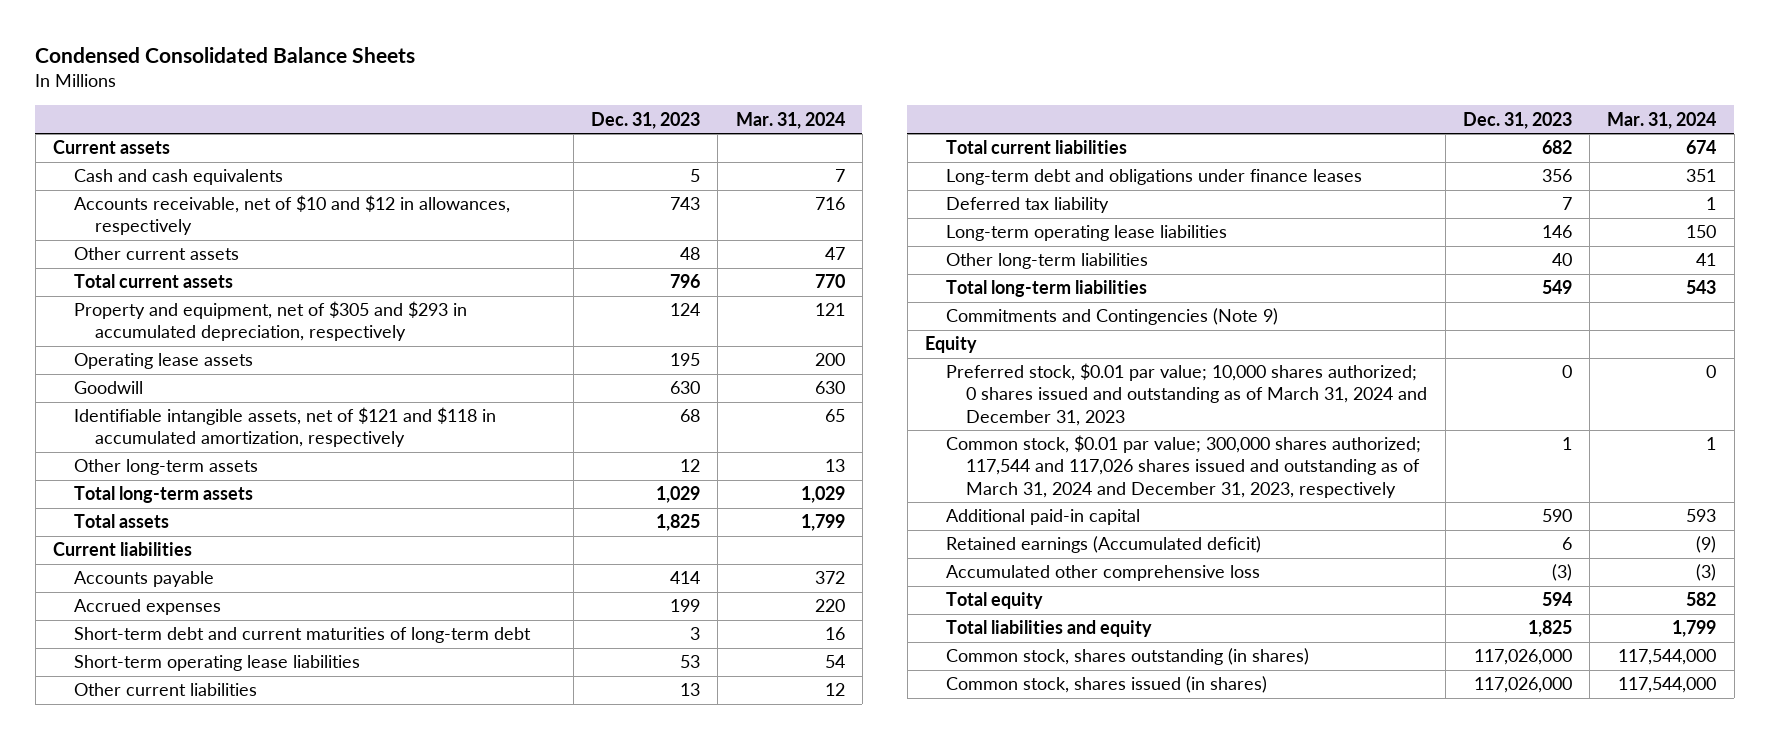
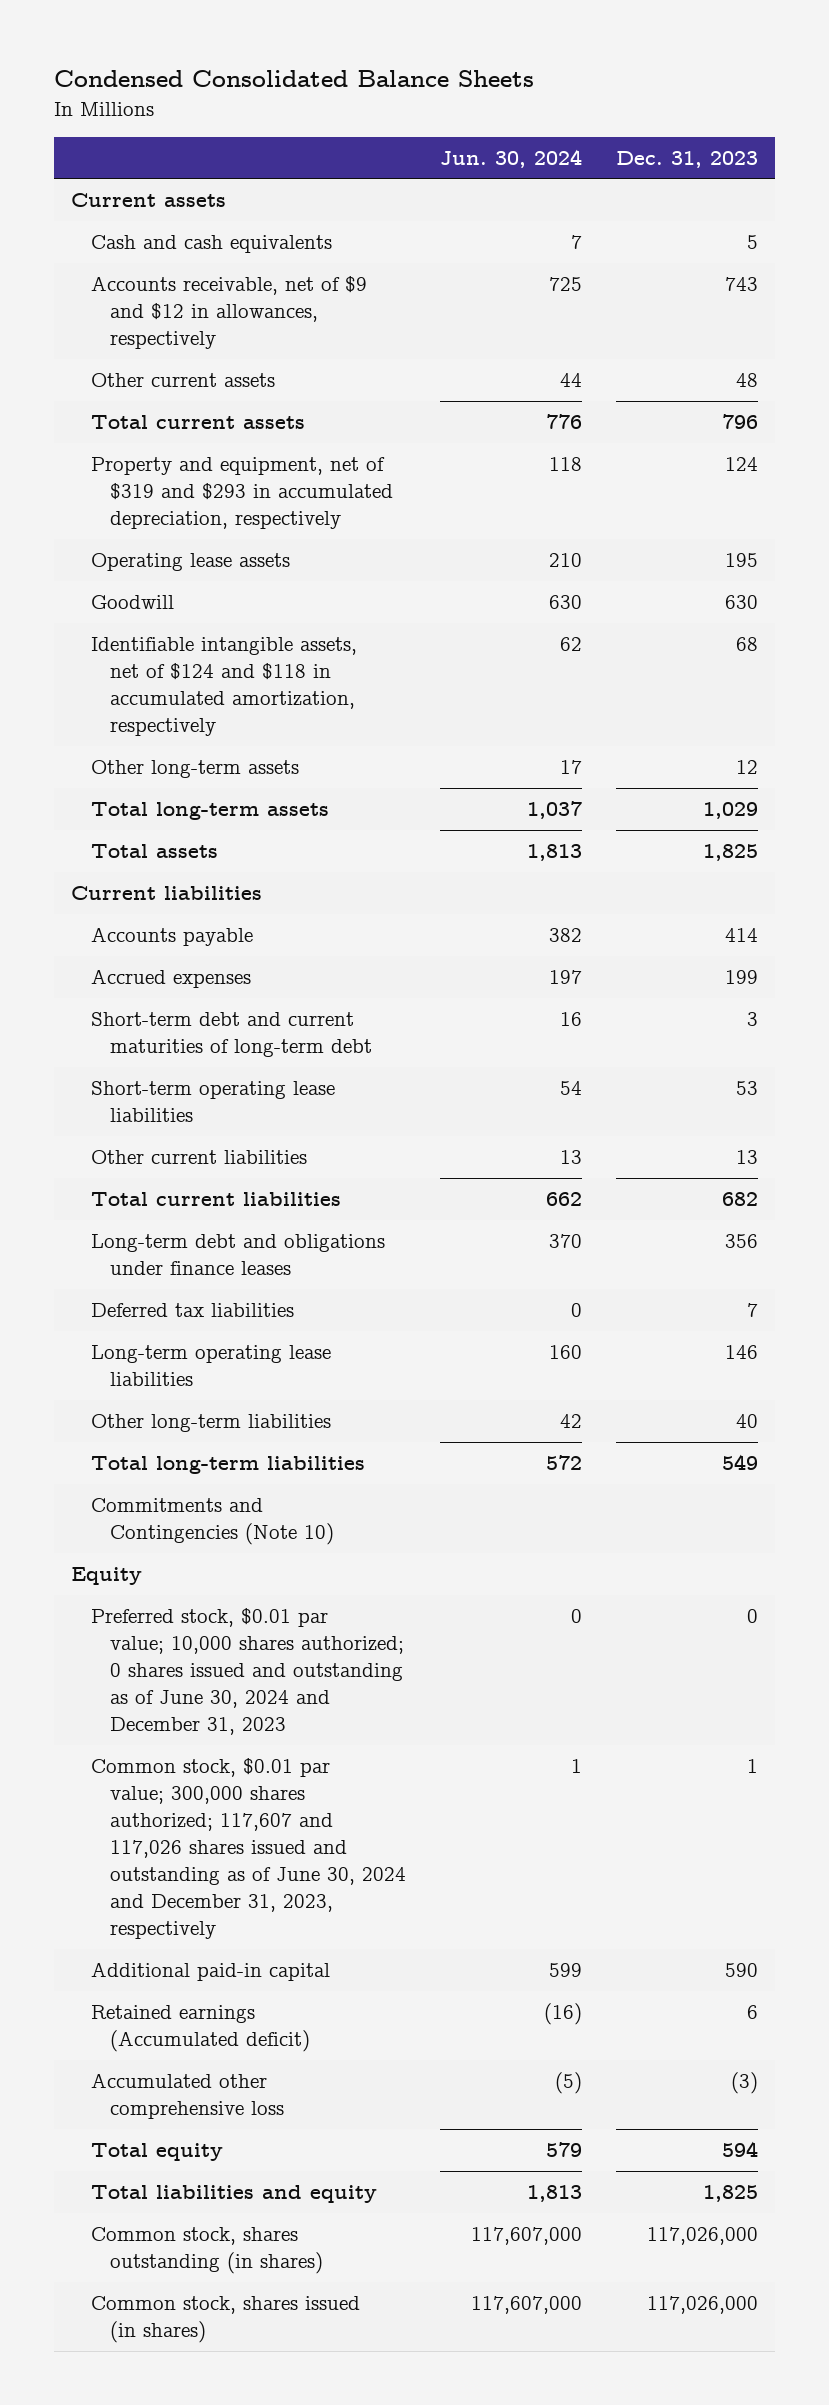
[735,111,845,129] Mar. 31, 2024 -> none
none -> [440,148,583,168] Jun. 30, 2024
[73,195,510,236] Accounts receivable, net of $10 and $12 in allowances, respectively -> [90,276,367,350] Accounts receivable, net of $9 and $12 in allowances, respectively
[73,301,467,342] Property and equipment, net of $305 and $293 in accumulated depreciation, respectively -> [90,457,394,530] Property and equipment, net of $319 and $293 in accumulated depreciation, respectively
[73,407,496,448] Identifiable intangible assets, net of $121 and $118 in accumulated amortization, respectively -> [90,637,357,737] Identifiable intangible assets, net of $124 and $118 in accumulated amortization, respectively
[945,197,1109,214] Deferred tax liability -> [90,1303,294,1318] Deferred tax liabilities
[945,308,1278,326] Commitments and Contingencies (Note 9) -> [90,1498,335,1546] Commitments and Contingencies (Note 10)
[945,363,1428,426] Preferred stock, $0.01 par value; 10,000 shares authorized; 0 shares issued and outstanding as of March 31, 2024 and December 31, 2023 -> [90,1608,405,1736] Preferred stock, $0.01 par value; 10,000 shares authorized; 0 shares issued and outstanding as of June 30, 2024 and December 31, 2023
[945,435,1421,498] Common stock, $0.01 par value; 300,000 shares authorized; 117,544 and 117,026 shares issued and outstanding as of March 31, 2024 and December 31, 2023, respectively -> [90,1758,407,1940] Common stock, $0.01 par value; 300,000 shares authorized; 117,607 and 117,026 shares issued and outstanding as of June 30, 2024 and December 31, 2023, respectively

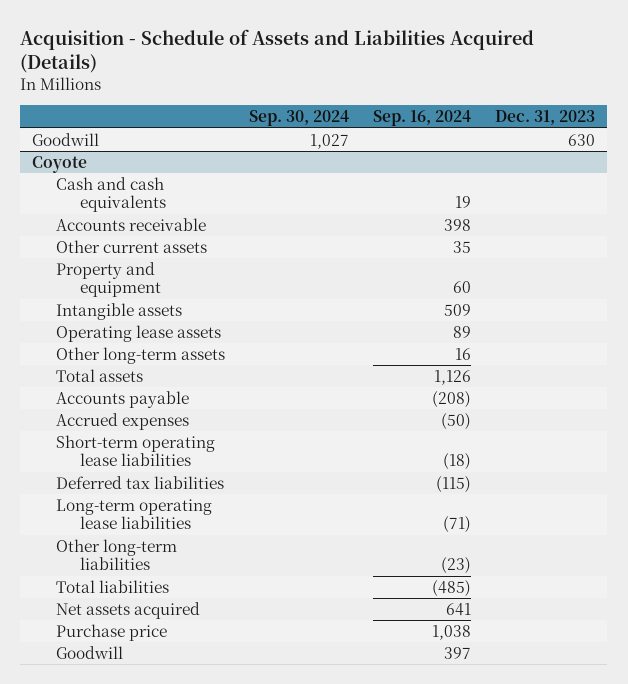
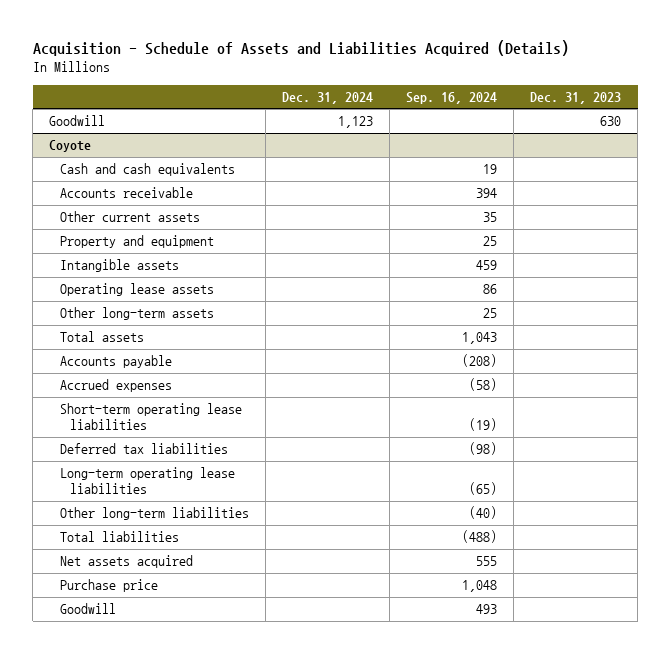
[249,110,350,127] Sep. 30, 2024 -> none
none -> [281,91,373,104] Dec. 31, 2024
[444,218,472,231] 398 -> [476,188,498,199] 394
[453,281,472,294] 60 -> [483,236,498,247] 25
[444,303,472,316] 509 -> [476,260,498,271] 459
[453,325,472,338] 89 -> [483,284,498,295] 86
[455,347,472,360] 16 -> [483,308,498,319] 25
[434,369,472,385] 1,126 -> [462,332,498,345] 1,043
[441,412,472,430] (50) -> [469,378,498,392] (58)
[443,453,472,471] (18) -> [469,418,498,432] (19)
[436,475,472,493] (115) -> [469,442,498,456] (98)
[443,516,472,534] (71) -> [469,482,498,496] (65)
[441,557,472,575] (23) -> [469,506,498,520] (40)
[432,579,472,597] (485) -> [462,530,498,544] (488)
[446,602,472,616] 641 -> [476,556,498,567] 555
[432,624,472,640] 1,038 -> [462,580,498,593] 1,048
[444,646,472,659] 397 -> [476,604,498,615] 493

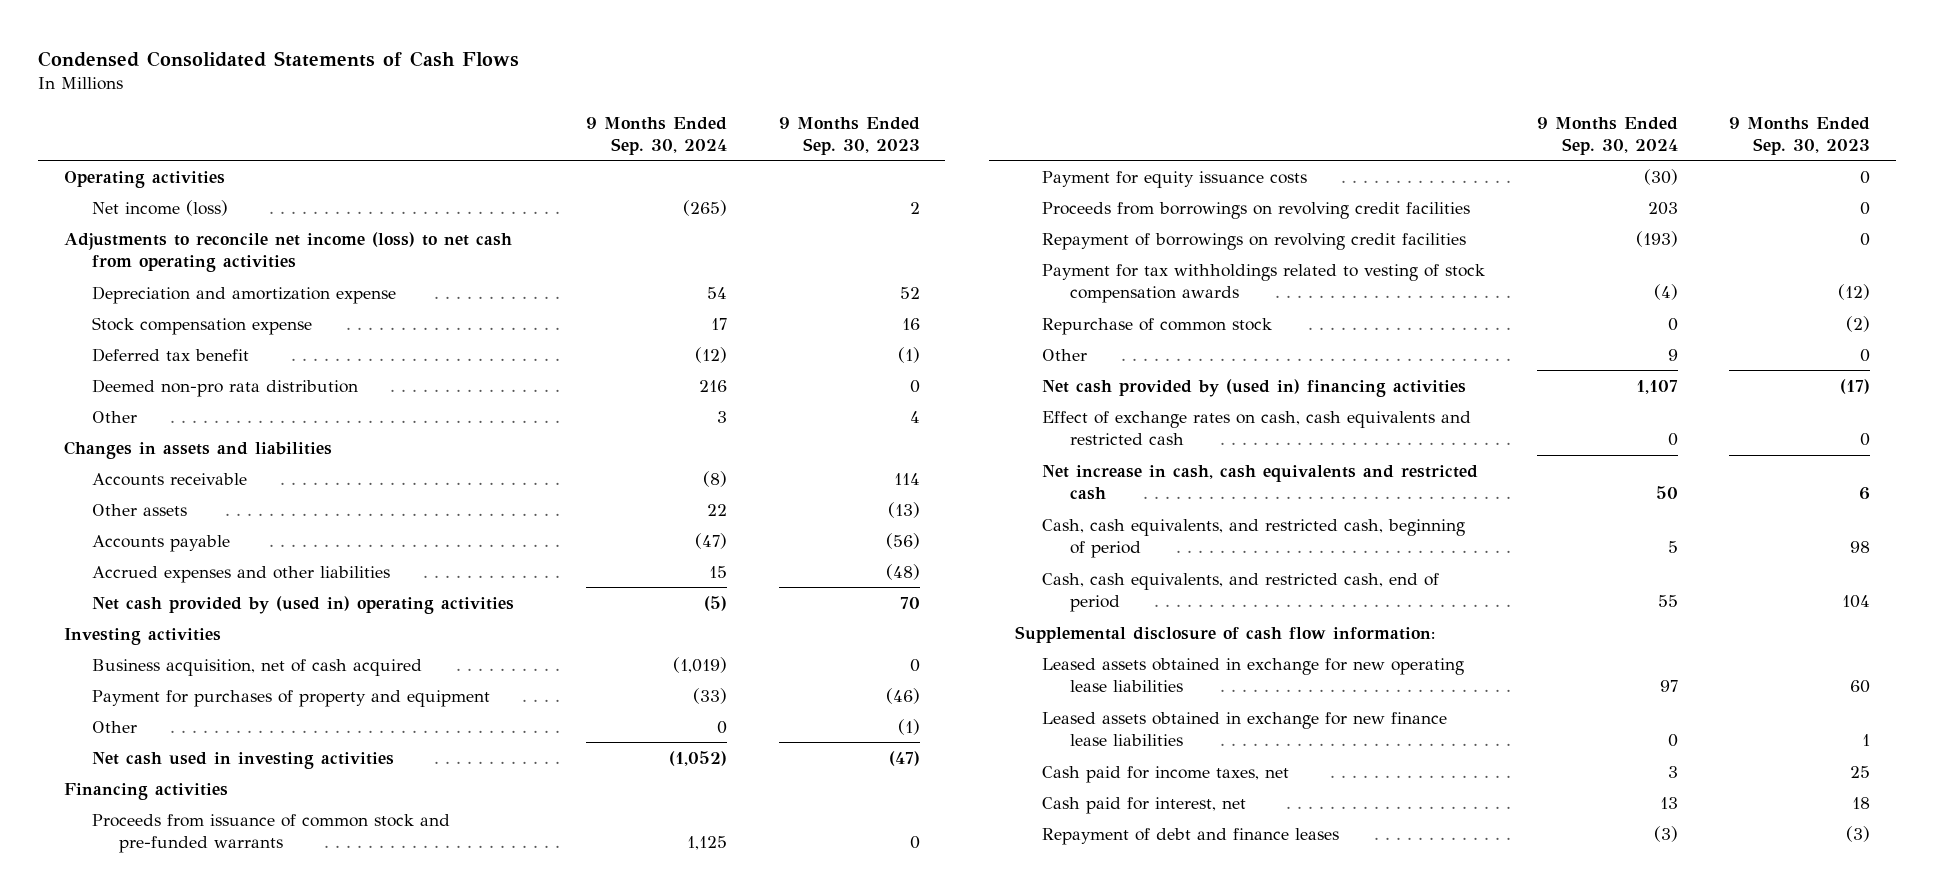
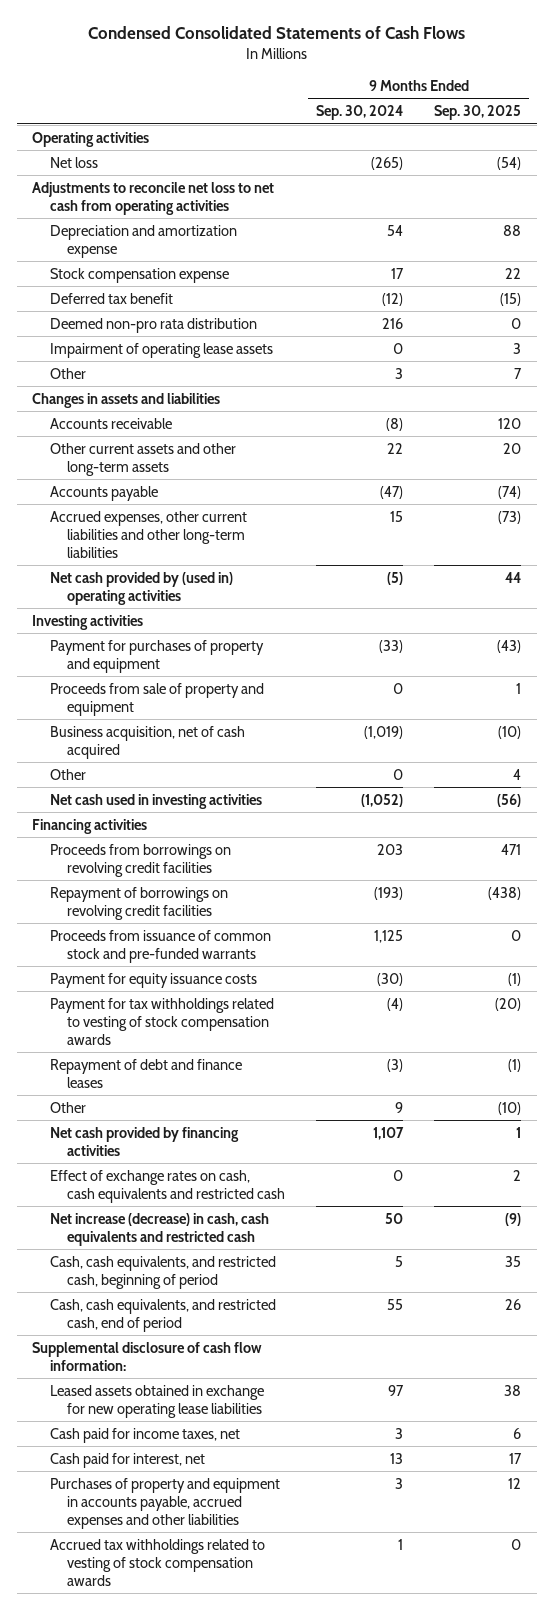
[778,116,920,155] 9 Months Ended Sep. 30, 2023 -> none
none -> [434,105,522,121] Sep. 30, 2025
[91,199,228,216] Net income (loss) -> [49,156,98,168] Net loss
[64,231,513,272] Adjustments to reconcile net income (loss) to net cash from operating activities -> [32,181,275,215] Adjustments to reconcile net loss to net cash from operating activities
none -> [49,342,273,358] Impairment of operating lease assets
[91,503,187,516] Other assets -> [49,442,236,476] Other current assets and other long-term assets
[91,565,390,583] Accrued expenses and other liabilities -> [49,510,247,558] Accrued expenses, other current liabilities and other long-term liabilities
none -> [49,682,264,716] Proceeds from sale of property and equipment
[91,658,422,676] Business acquisition, net of cash acquired -> [49,725,245,759] Business acquisition, net of cash acquired
[91,813,450,853] Proceeds from issuance of common stock and pre-funded warrants -> [49,929,271,963] Proceeds from issuance of common stock and pre-funded warrants
[1042,170,1308,188] Payment for equity issuance costs -> [49,972,257,988] Payment for equity issuance costs
[1042,317,1273,335] Repurchase of common stock -> none
[1042,827,1340,845] Repayment of debt and finance leases -> [49,1058,242,1088] Repayment of debt and finance leases
[1042,378,1467,397] Net cash provided by (used in) financing activities -> [49,1126,239,1156] Net cash provided by financing activities
[1042,464,1479,500] Net increase in cash, cash equivalents and restricted cash -> [49,1212,269,1246] Net increase (decrease) in cash, cash equivalents and restricted cash
[1042,711,1448,746] Leased assets obtained in exchange for new finance lease liabilities -> none
none -> [49,1477,280,1529] Purchases of property and equipment in accounts payable, accrued expenses and other liabilities
none -> [49,1538,265,1586] Accrued tax withholdings related to vesting of stock compensation awards

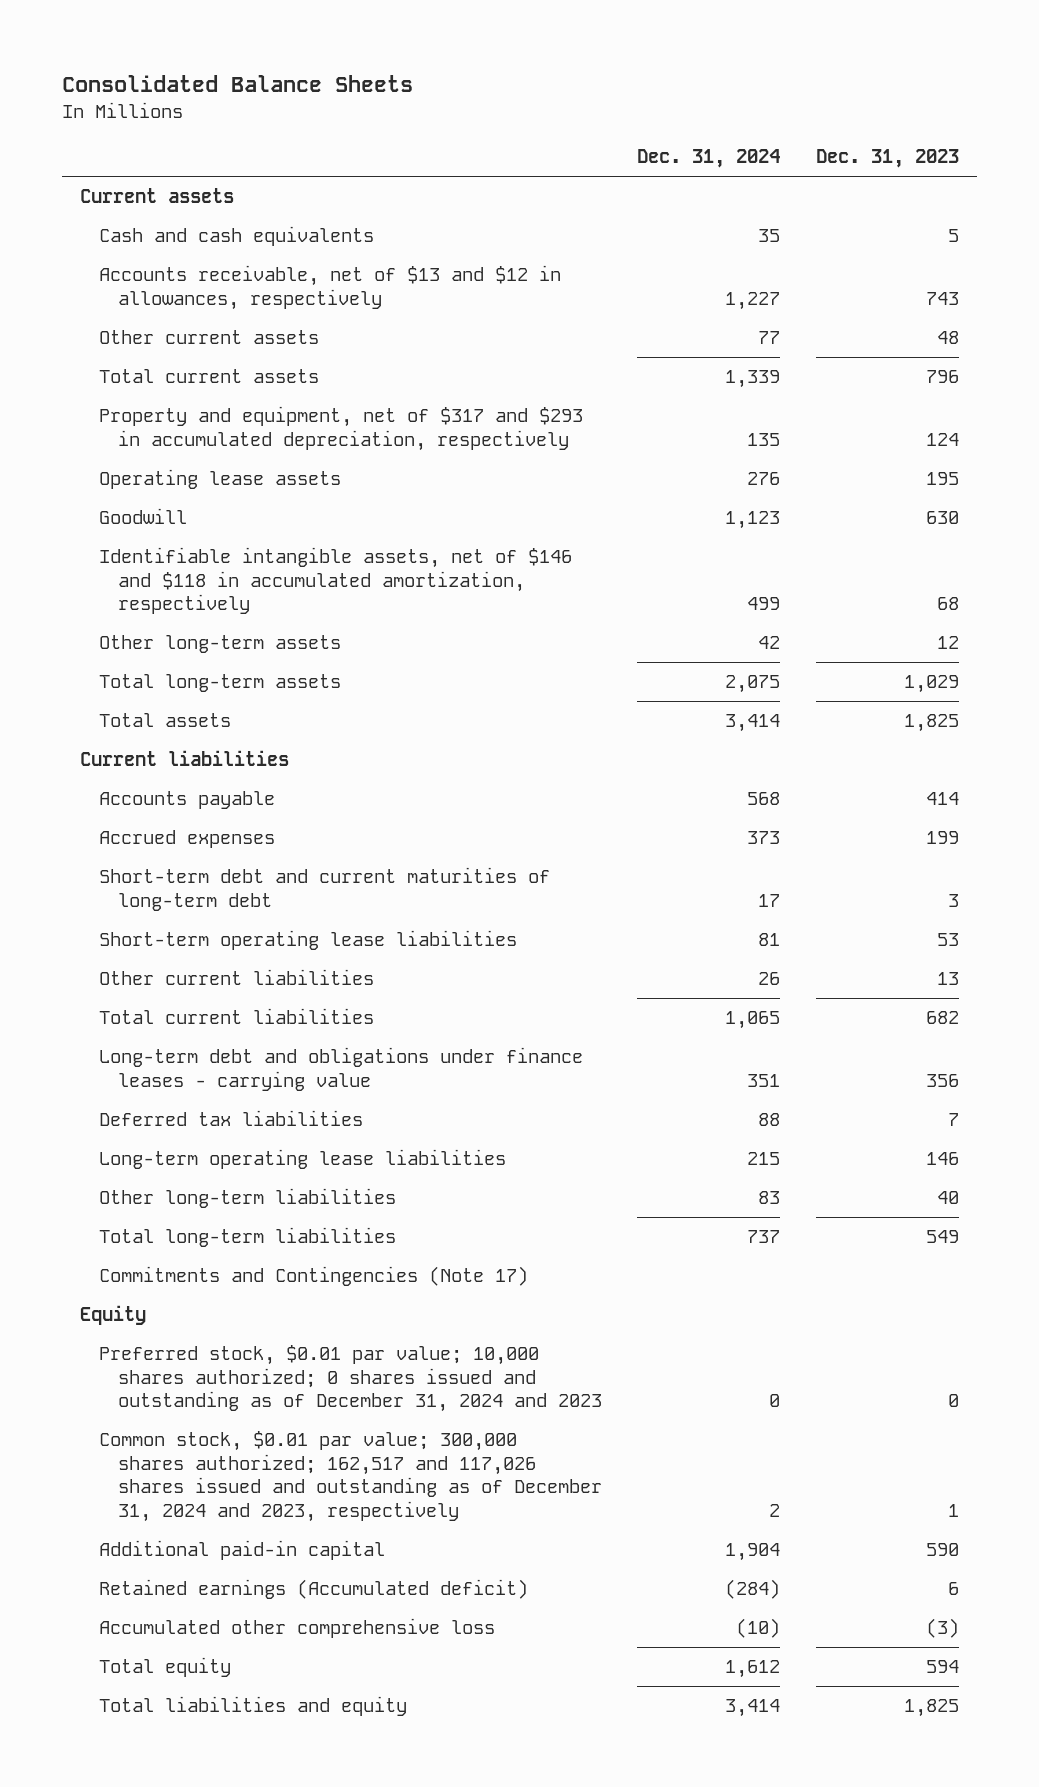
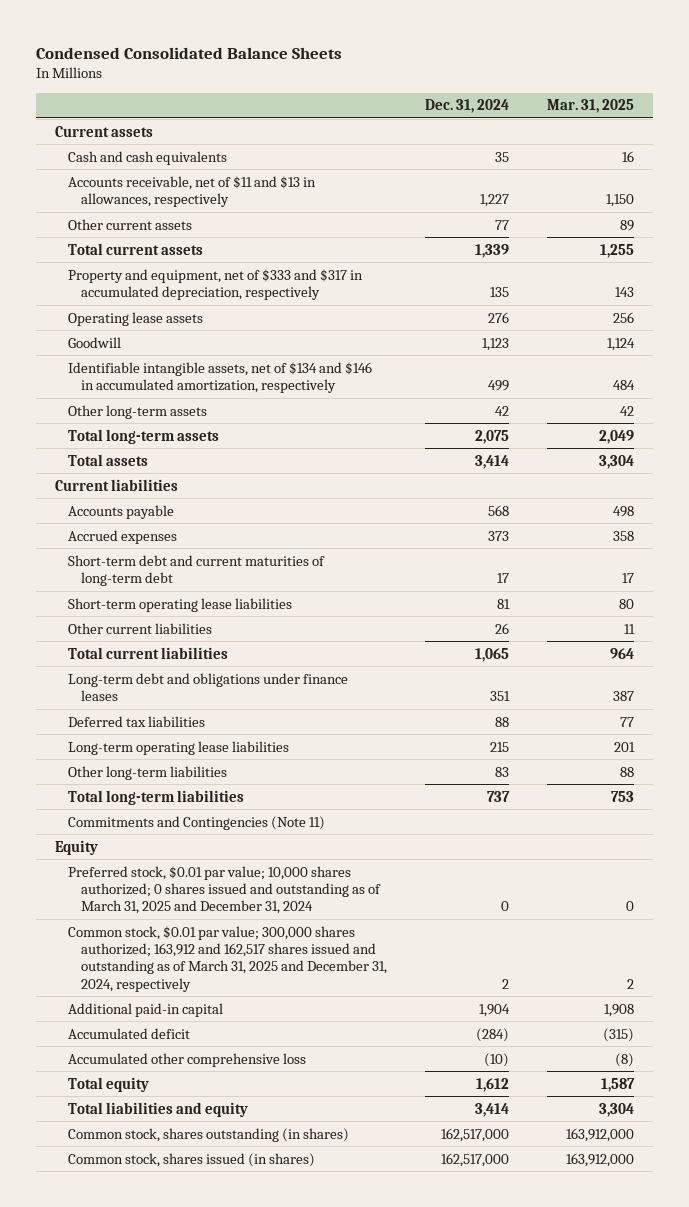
[62,75,414,93] Consolidated Balance Sheets -> [36,46,343,59] Condensed Consolidated Balance Sheets
[816,149,960,169] Dec. 31, 2023 -> none
none -> [547,99,635,114] Mar. 31, 2025
[98,265,561,310] Accounts receivable, net of $13 and $12 in allowances, respectively -> [68,175,317,207] Accounts receivable, net of $11 and $13 in allowances, respectively
[98,406,583,451] Property and equipment, net of $317 and $293 in accumulated depreciation, respectively -> [68,268,364,300] Property and equipment, net of $333 and $317 in accumulated depreciation, respectively
[98,547,572,615] Identifiable intangible assets, net of $146 and $118 in accumulated amortization, respectively -> [68,361,373,393] Identifiable intangible assets, net of $134 and $146 in accumulated amortization, respectively
[98,1047,583,1091] Long-term debt and obligations under finance leases - carrying value -> [68,672,349,701] Long-term debt and obligations under finance leases
[98,1266,528,1287] Commitments and Contingencies (Note 17) -> [68,815,326,830] Commitments and Contingencies (Note 11)
[98,1345,602,1413] Preferred stock, $0.01 par value; 10,000 shares authorized; 0 shares issued and outstanding as of December 31, 2024 and 2023 -> [68,865,381,915] Preferred stock, $0.01 par value; 10,000 shares authorized; 0 shares issued and outstanding as of March 31, 2025 and December 31, 2024
[98,1431,602,1523] Common stock, $0.01 par value; 300,000 shares authorized; 162,517 and 117,026 shares issued and outstanding as of December 31, 2024 and 2023, respectively -> [68,925,387,992] Common stock, $0.01 par value; 300,000 shares authorized; 163,912 and 162,517 shares issued and outstanding as of March 31, 2025 and December 31, 2024, respectively
[98,1579,528,1600] Retained earnings (Accumulated deficit) -> [68,1027,191,1039] Accumulated deficit
none -> [68,1127,350,1142] Common stock, shares outstanding (in shares)
none -> [68,1152,316,1167] Common stock, shares issued (in shares)

